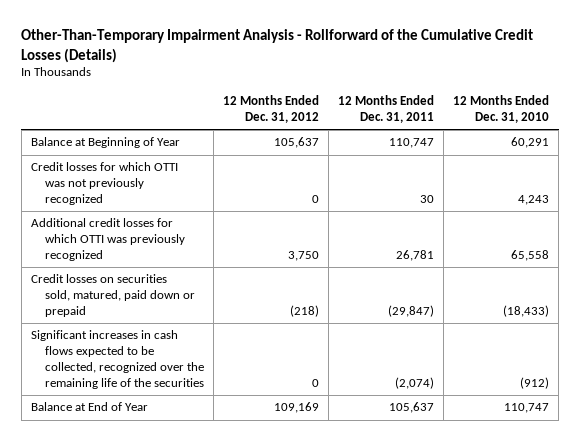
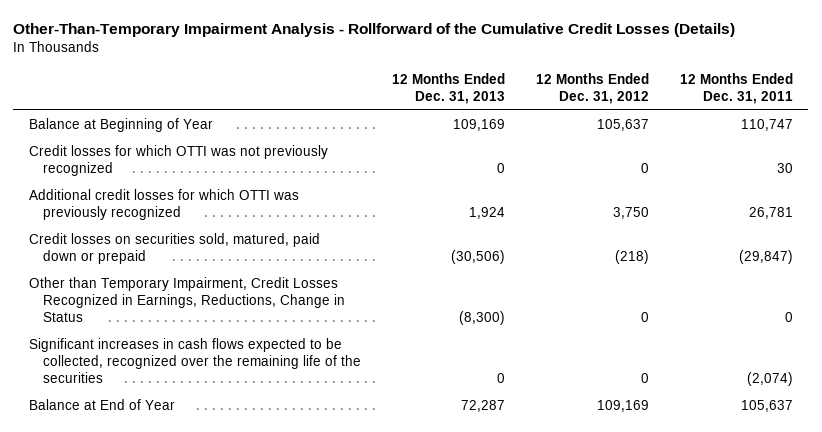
[453,95,550,123] 12 Months Ended Dec. 31, 2010 -> none
none -> [391,72,505,104] 12 Months Ended Dec. 31, 2013
none -> [28,277,346,322] Other than Temporary Impairment, Credit Losses Recognized in Earnings, Reductions, Change in Status

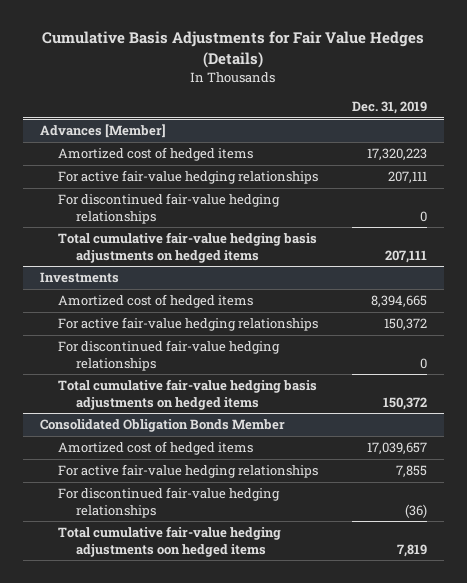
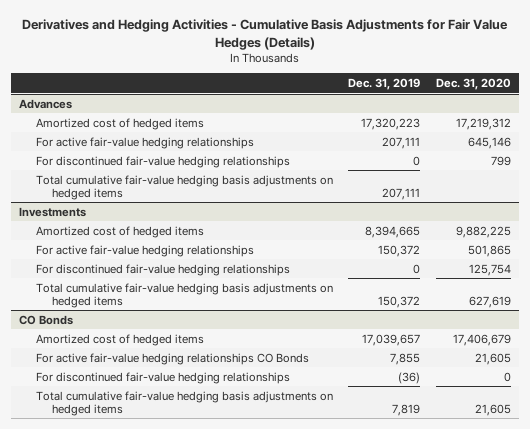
[42,31,425,68] Cumulative Basis Adjustments for Fair Value Hedges (Details) -> [21,18,508,50] Derivatives and Hedging Activities - Cumulative Basis Adjustments for Fair Value Hedges (Details)
none -> [435,77,511,90] Dec. 31, 2020
[39,124,166,139] Advances [Member] -> [19,98,73,109] Advances
[39,419,285,433] Consolidated Obligation Bonds Member -> [19,314,74,325] CO Bonds
[57,464,318,479] For active fair-value hedging relationships -> [35,352,309,365] For active fair-value hedging relationships CO Bonds
[57,526,281,557] Total cumulative fair-value hedging adjustments oon hedged items -> [35,390,333,416] Total cumulative fair-value hedging basis adjustments on hedged items

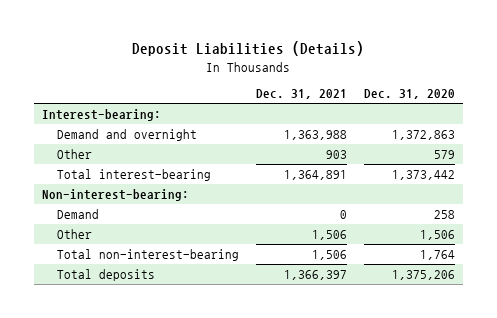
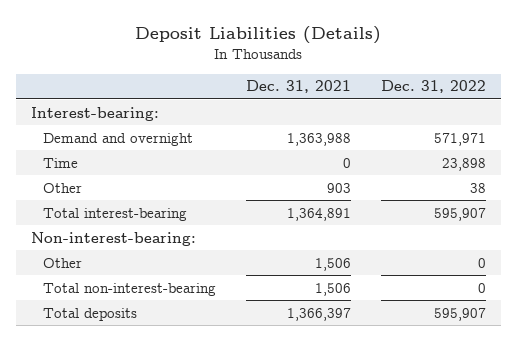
[363,89,455,100] Dec. 31, 2020 -> none
none -> [381,80,487,94] Dec. 31, 2022
none -> [43,157,79,168] Time
[57,209,100,220] Demand -> none

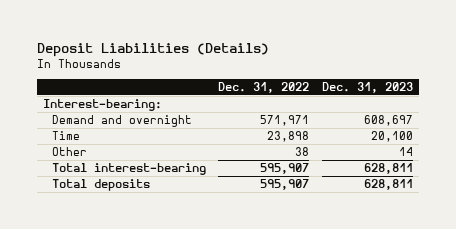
[246,80,352,94] Dec. 31, 2021 -> none
none -> [321,81,413,93] Dec. 31, 2023
[30,231,196,246] Non-interest-bearing: -> none
[43,257,83,268] Other -> none
[43,282,217,296] Total non-interest-bearing -> none

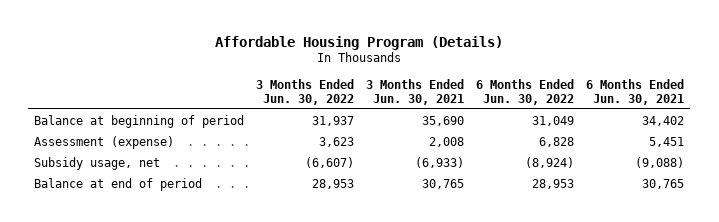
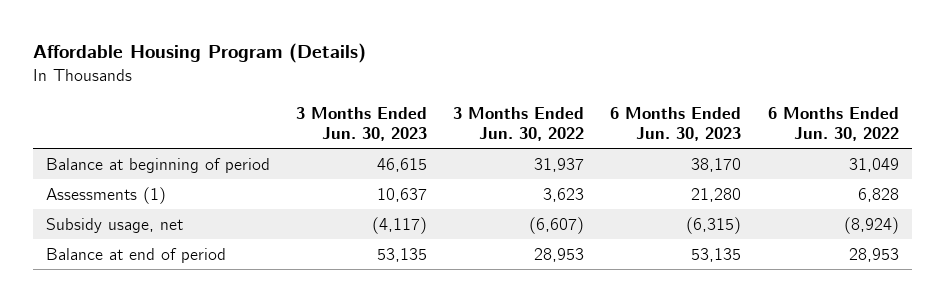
[366,78,465,105] 3 Months Ended Jun. 30, 2021 -> none
[586,78,685,105] 6 Months Ended Jun. 30, 2021 -> none
none -> [295,106,427,141] 3 Months Ended Jun. 30, 2023
none -> [610,106,742,141] 6 Months Ended Jun. 30, 2023
[34,135,175,149] Assessment (expense) -> [45,186,166,204] Assessments (1)

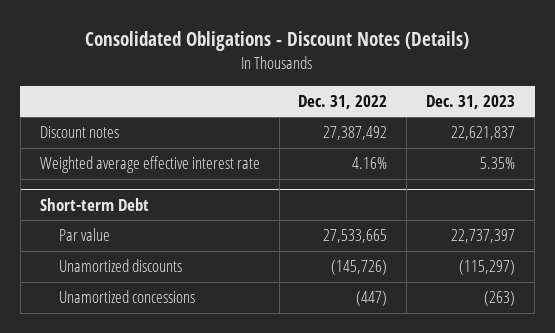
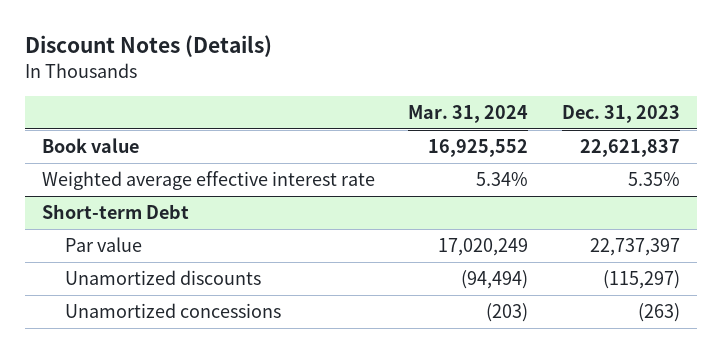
[85,31,470,52] Consolidated Obligations - Discount Notes (Details) -> [25,35,273,58] Discount Notes (Details)
[298,94,388,109] Dec. 31, 2022 -> none
none -> [408,104,529,123] Mar. 31, 2024
[39,126,119,139] Discount notes -> [41,138,139,154] Book value

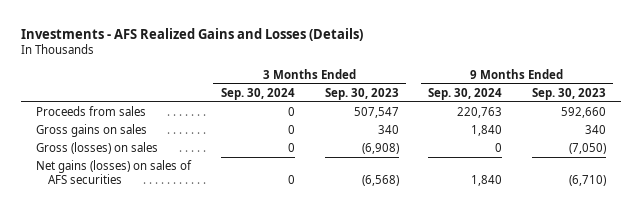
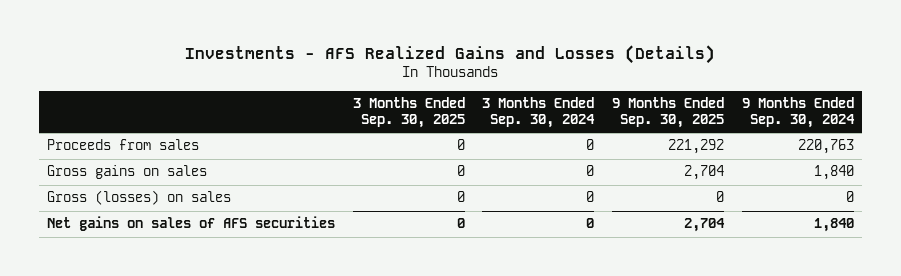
[324,87,399,100] Sep. 30, 2023 -> none
[531,87,606,100] Sep. 30, 2023 -> none
none -> [352,97,465,129] 3 Months Ended Sep. 30, 2025
none -> [611,97,724,129] 9 Months Ended Sep. 30, 2025
[36,160,193,184] Net gains (losses) on sales of AFS securities -> [47,216,336,232] Net gains on sales of AFS securities

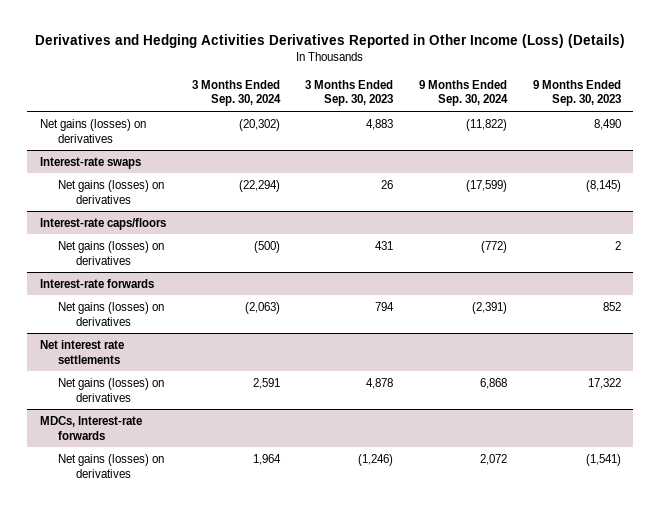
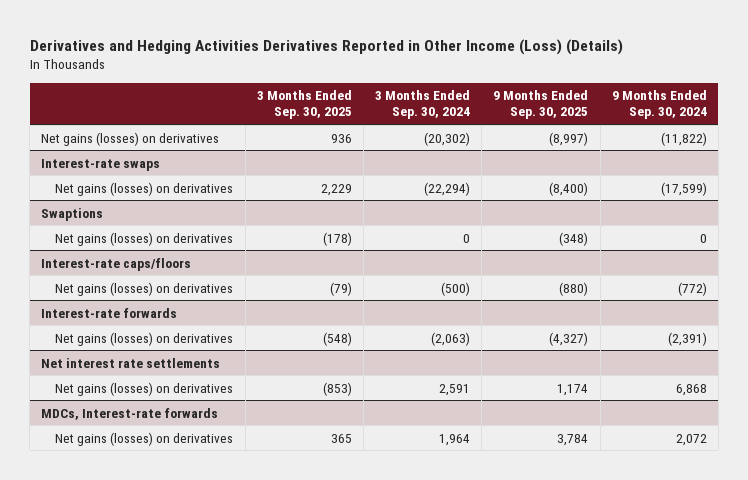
[305,79,394,107] 3 Months Ended Sep. 30, 2023 -> none
[532,79,621,107] 9 Months Ended Sep. 30, 2023 -> none
none -> [256,90,352,120] 3 Months Ended Sep. 30, 2025
none -> [493,90,589,120] 9 Months Ended Sep. 30, 2025
none -> [41,207,104,221] Swaptions
none -> [55,231,234,246] Net gains (losses) on derivatives

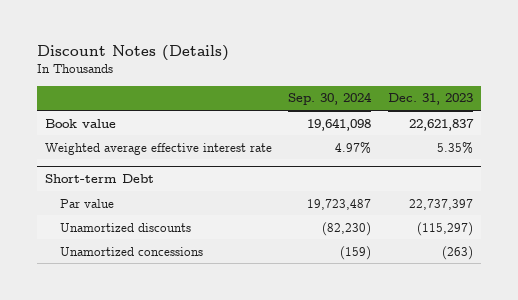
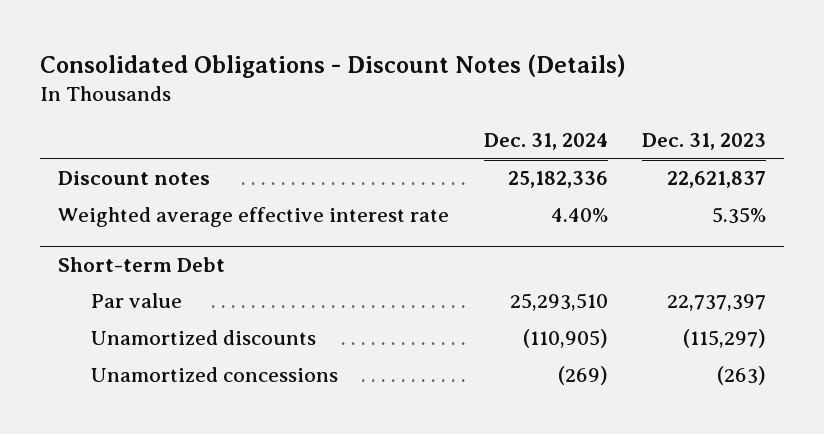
[36,45,229,62] Discount Notes (Details) -> [40,53,627,78] Consolidated Obligations - Discount Notes (Details)
[288,92,373,106] Sep. 30, 2024 -> none
none -> [483,133,608,151] Dec. 31, 2024
[45,118,117,128] Book value -> [57,171,210,186] Discount notes

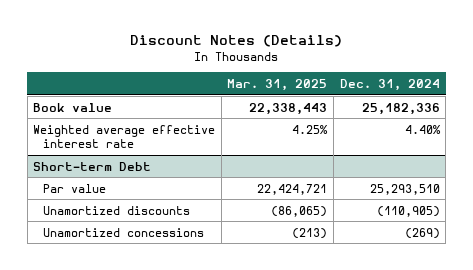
[40,53,627,78] Consolidated Obligations - Discount Notes (Details) -> [130,35,343,48] Discount Notes (Details)
[642,133,767,151] Dec. 31, 2023 -> none
none -> [227,78,328,91] Mar. 31, 2025
[57,171,210,186] Discount notes -> [33,102,113,112] Book value

